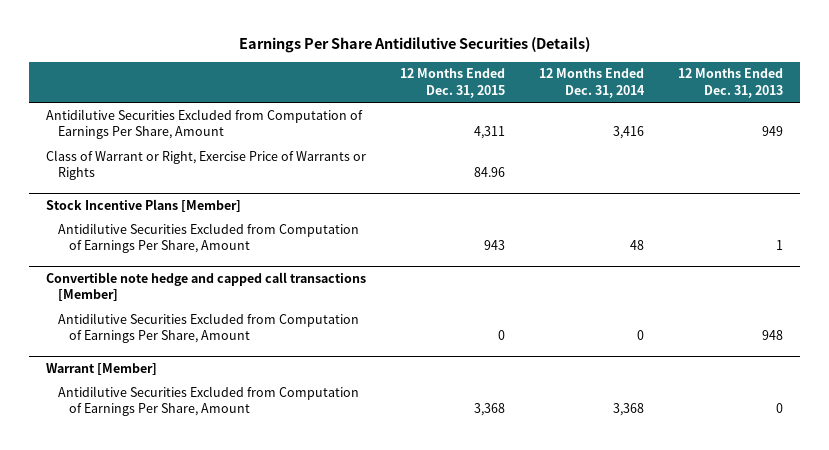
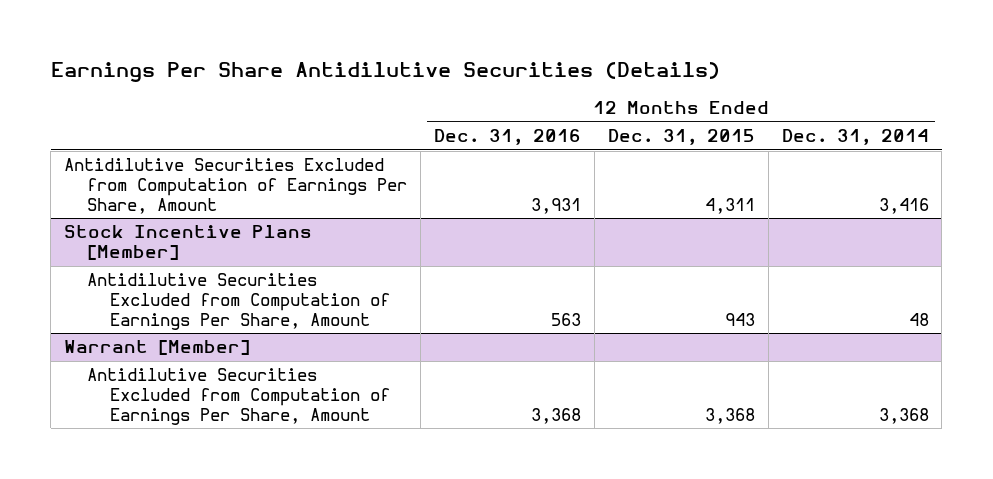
[677,68,783,98] 12 Months Ended Dec. 31, 2013 -> none
none -> [433,129,581,146] Dec. 31, 2016
[46,149,367,181] Class of Warrant or Right, Exercise Price of Warrants or Rights -> none
[46,271,367,302] Convertible note hedge and capped call transactions [Member] -> none
[57,312,359,344] Antidilutive Securities Excluded from Computation of Earnings Per Share, Amount -> none

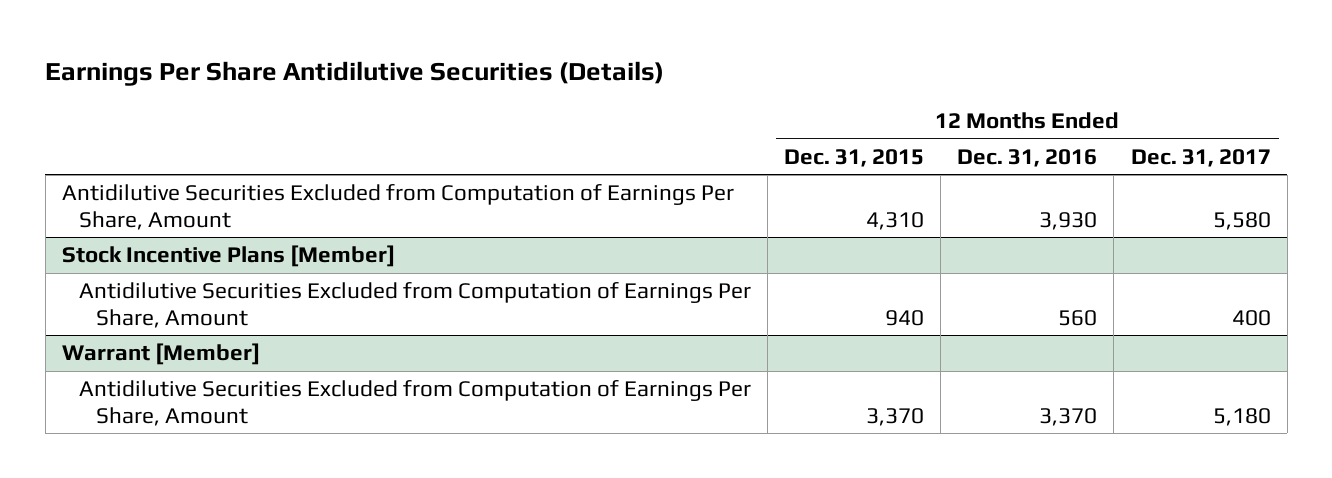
[781,129,929,146] Dec. 31, 2014 -> none
none -> [1130,148,1271,167] Dec. 31, 2017
[530,197,581,214] 3,931 -> [1039,211,1098,230] 3,930
[704,197,755,214] 4,311 -> [865,211,924,230] 4,310
[550,312,581,326] 563 -> [1058,309,1098,326] 560
[724,312,755,326] 943 -> [884,309,924,326] 940
[530,407,581,424] 3,368 -> [1039,407,1098,426] 3,370
[704,407,755,424] 3,368 -> [865,407,924,426] 3,370

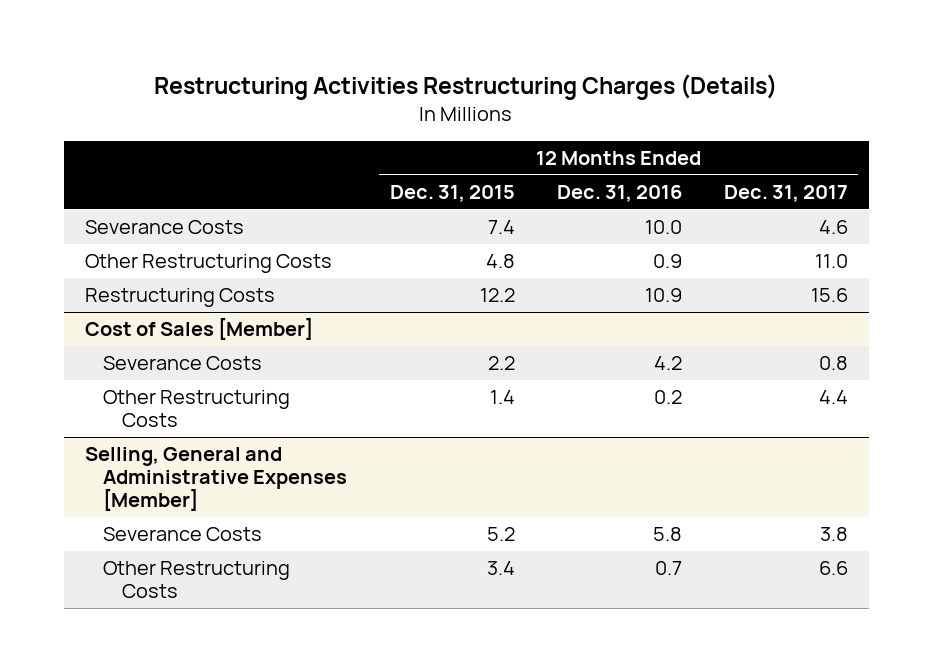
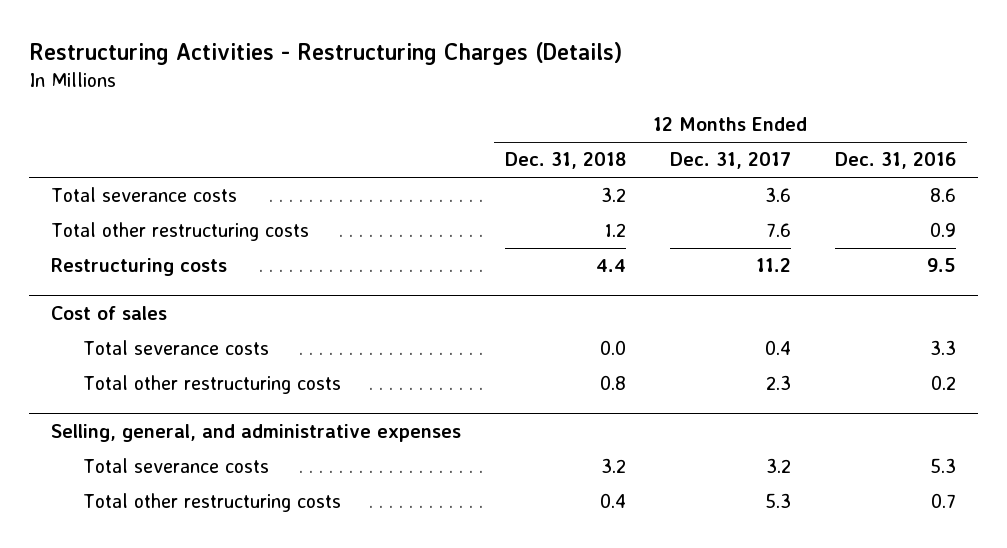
[154,74,778,101] Restructuring Activities Restructuring Charges (Details) -> [29,41,623,65] Restructuring Activities - Restructuring Charges (Details)
[389,185,515,203] Dec. 31, 2015 -> none
none -> [504,152,626,170] Dec. 31, 2018
[84,220,244,235] Severance Costs -> [51,187,238,203] Total severance costs
[644,220,682,235] 10.0 -> [929,188,956,203] 8.6
[818,220,848,235] 4.6 -> [764,187,791,203] 3.6
[84,254,332,274] Other Restructuring Costs -> [51,222,310,242] Total other restructuring costs
[814,254,848,269] 11.0 -> [765,223,791,238] 7.6
[84,288,275,308] Restructuring Costs -> [51,258,228,277] Restructuring costs
[644,288,682,303] 10.9 -> [926,258,956,273] 9.5
[810,288,848,303] 15.6 -> [755,258,791,273] 11.2
[84,318,313,341] Cost of Sales [Member] -> [51,305,168,320] Cost of sales
[103,356,263,371] Severance Costs -> [82,340,269,356] Total severance costs
[653,356,682,371] 4.2 -> [929,340,956,356] 3.3
[818,356,848,371] 0.8 -> [764,340,791,356] 0.4
[103,390,291,428] Other Restructuring Costs -> [82,375,341,395] Total other restructuring costs
[818,390,848,405] 4.4 -> [765,375,791,391] 2.3
[84,447,348,512] Selling, General and Administrative Expenses [Member] -> [51,423,462,442] Selling, general, and administrative expenses
[103,527,263,542] Severance Costs -> [82,458,269,474] Total severance costs
[652,527,682,542] 5.8 -> [929,458,956,474] 5.3
[819,527,848,542] 3.8 -> [765,458,791,474] 3.2
[103,561,291,599] Other Restructuring Costs -> [82,493,341,513] Total other restructuring costs
[818,561,848,576] 6.6 -> [764,493,791,509] 5.3

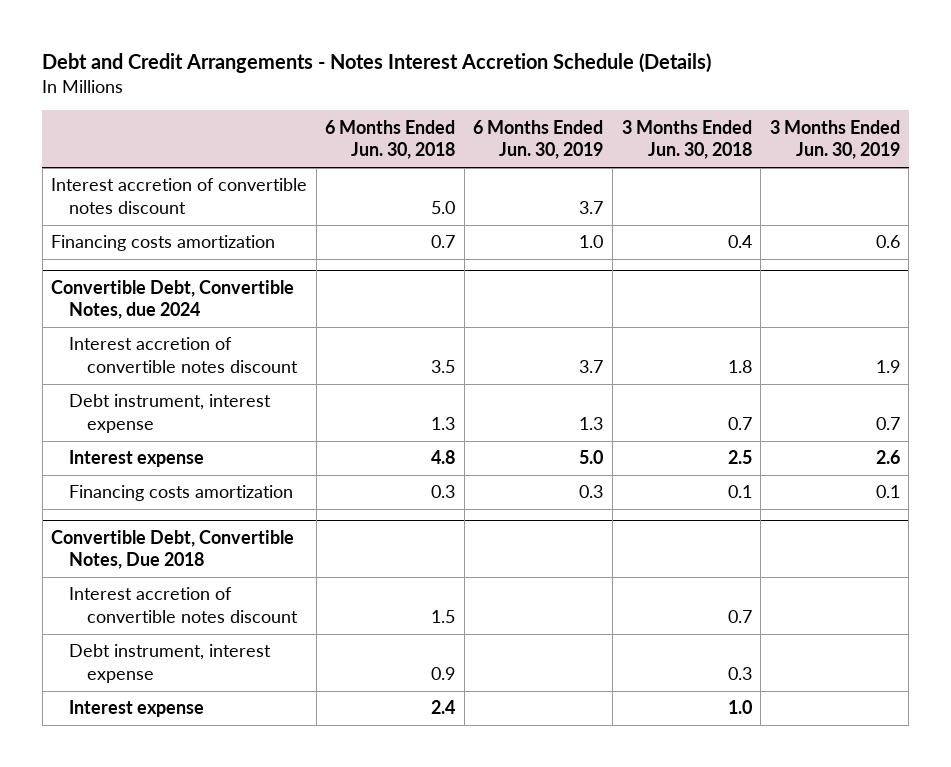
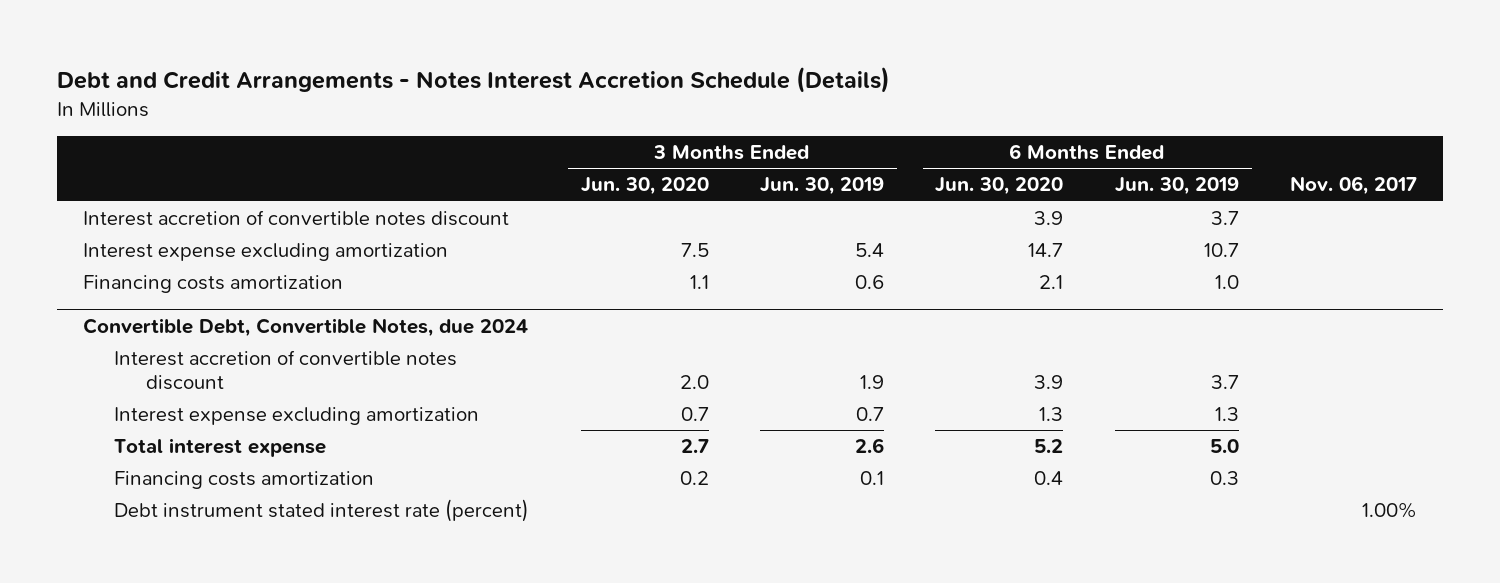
[325,119,456,160] 6 Months Ended Jun. 30, 2018 -> none
[621,119,752,160] 3 Months Ended Jun. 30, 2018 -> none
none -> [580,177,709,196] Jun. 30, 2020
none -> [935,177,1064,196] Jun. 30, 2020
none -> [1290,176,1418,196] Nov. 06, 2017
none -> [82,243,448,262] Interest expense excluding amortization
[69,394,272,433] Debt instrument, interest expense -> [114,407,480,426] Interest expense excluding amortization
[69,450,205,468] Interest expense -> [114,438,327,458] Total interest expense
[51,529,295,570] Convertible Debt, Convertible Notes, Due 2018 -> none
[69,587,298,623] Interest accretion of convertible notes discount -> none
[69,644,272,683] Debt instrument, interest expense -> none
[69,700,205,718] Interest expense -> none
none -> [114,499,530,523] Debt instrument stated interest rate (percent)

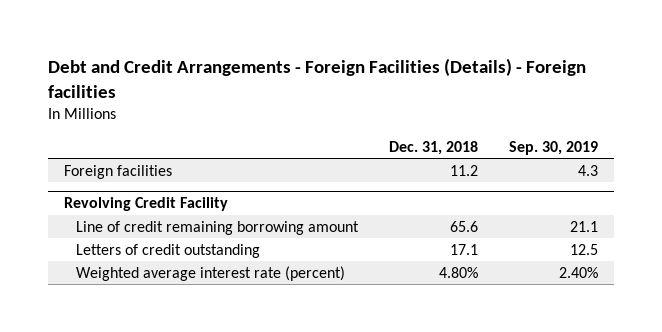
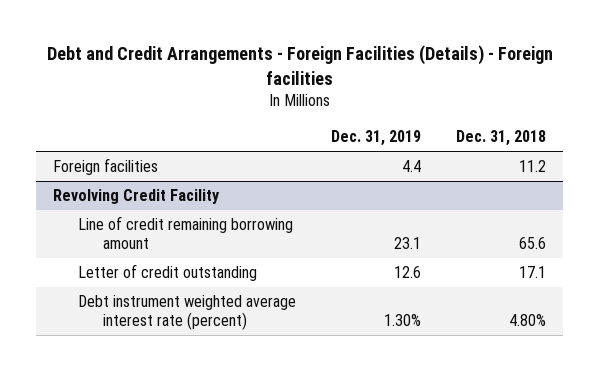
[509,140,599,155] Sep. 30, 2019 -> none
none -> [330,130,421,147] Dec. 31, 2019
[75,243,260,258] Letters of credit outstanding -> [78,264,258,282] Letter of credit outstanding
[75,265,345,281] Weighted average interest rate (percent) -> [78,295,297,330] Debt instrument weighted average interest rate (percent)

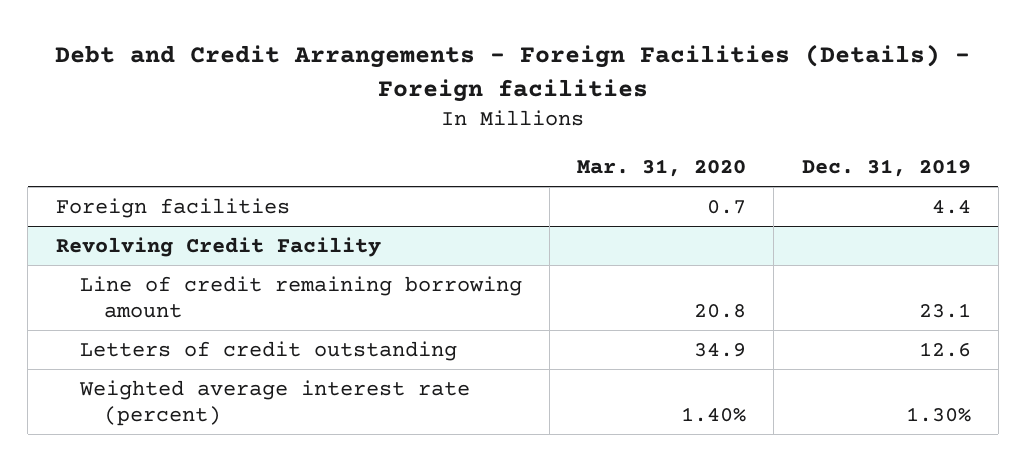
[455,130,546,147] Dec. 31, 2018 -> none
none -> [577,159,747,178] Mar. 31, 2020
[78,264,258,282] Letter of credit outstanding -> [79,340,457,361] Letters of credit outstanding
[78,295,297,330] Debt instrument weighted average interest rate (percent) -> [78,379,470,427] Weighted average interest rate (percent)

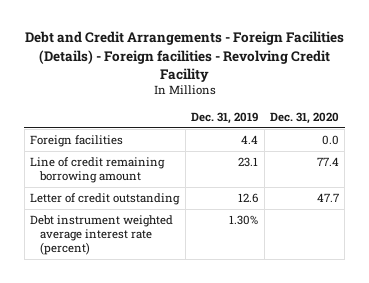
[55,43,971,102] Debt and Credit Arrangements - Foreign Facilities (Details) - Foreign facilities -> [24,31,344,82] Debt and Credit Arrangements - Foreign Facilities (Details) - Foreign facilities - Revolving Credit Facility
[577,159,747,178] Mar. 31, 2020 -> none
none -> [270,112,340,125] Dec. 31, 2020
[55,236,381,257] Revolving Credit Facility -> none
[79,340,457,361] Letters of credit outstanding -> [30,193,181,206] Letter of credit outstanding
[78,379,470,427] Weighted average interest rate (percent) -> [30,215,174,256] Debt instrument weighted average interest rate (percent)

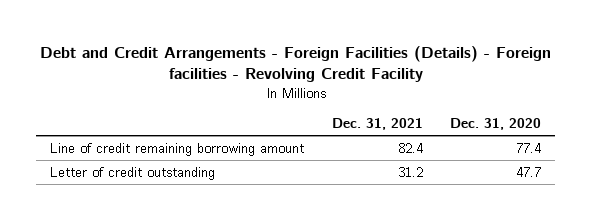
[191,112,259,125] Dec. 31, 2019 -> none
none -> [331,118,423,131] Dec. 31, 2021
[30,135,124,148] Foreign facilities -> none
[30,215,174,256] Debt instrument weighted average interest rate (percent) -> none

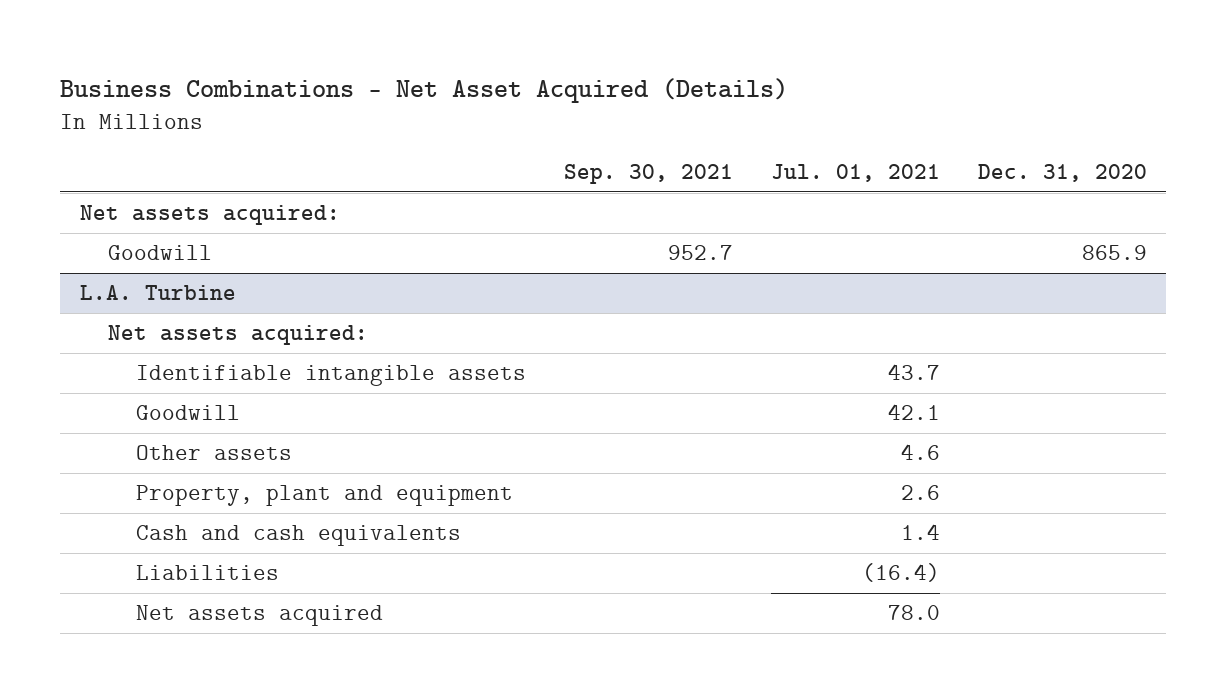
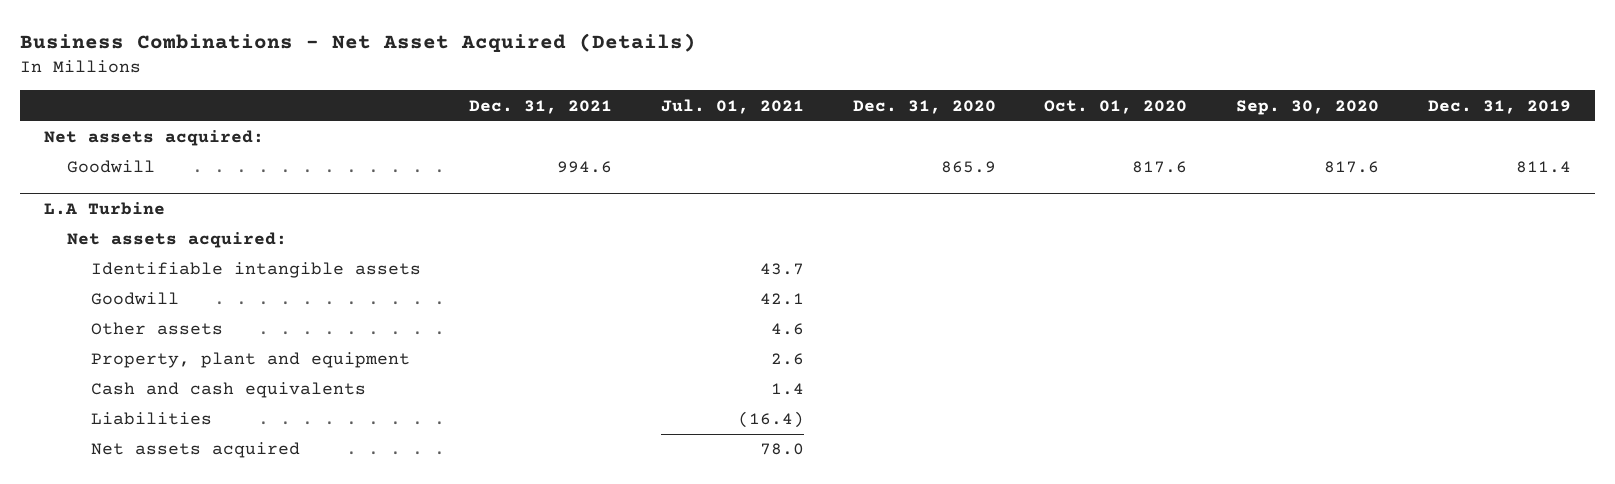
[563,164,733,185] Sep. 30, 2021 -> none
none -> [469,99,613,114] Dec. 31, 2021
none -> [1044,99,1188,114] Oct. 01, 2020
none -> [1236,99,1380,115] Sep. 30, 2020
none -> [1427,99,1571,114] Dec. 31, 2019
[79,285,236,301] L.A. Turbine -> [44,202,166,216] L.A Turbine

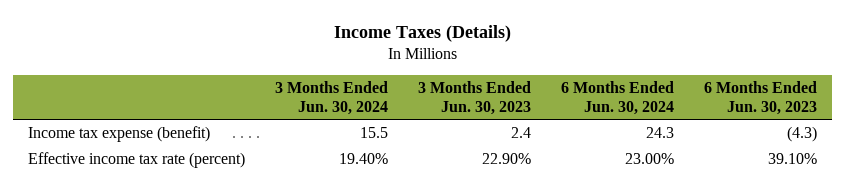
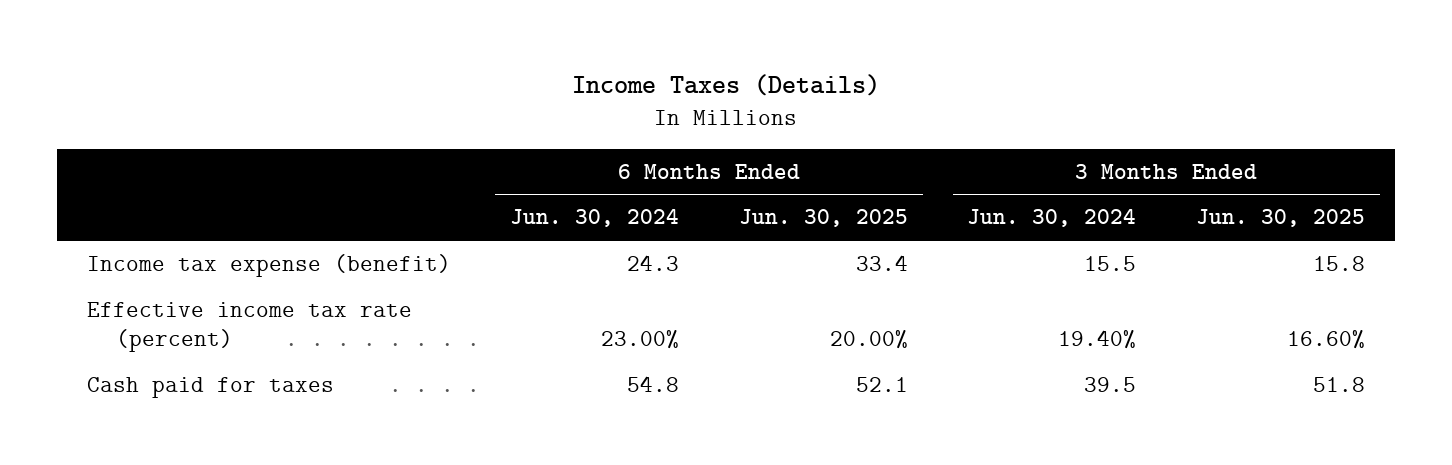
[418,81,532,115] 3 Months Ended Jun. 30, 2023 -> none
[703,81,817,115] 6 Months Ended Jun. 30, 2023 -> none
none -> [738,209,908,228] Jun. 30, 2025
none -> [1195,209,1365,228] Jun. 30, 2025
none -> [86,377,334,399] Cash paid for taxes

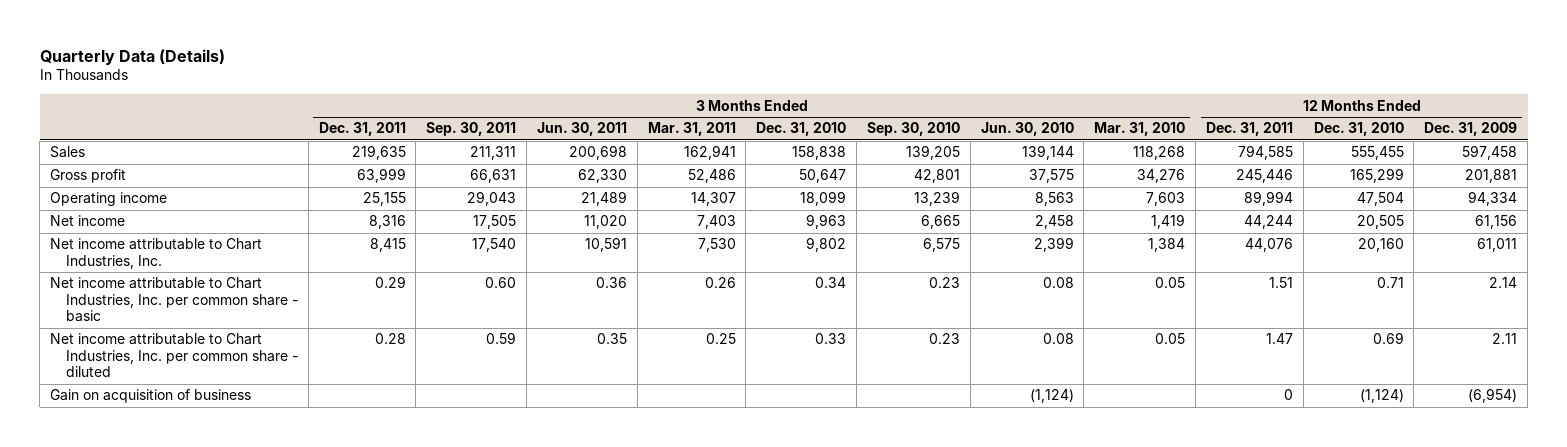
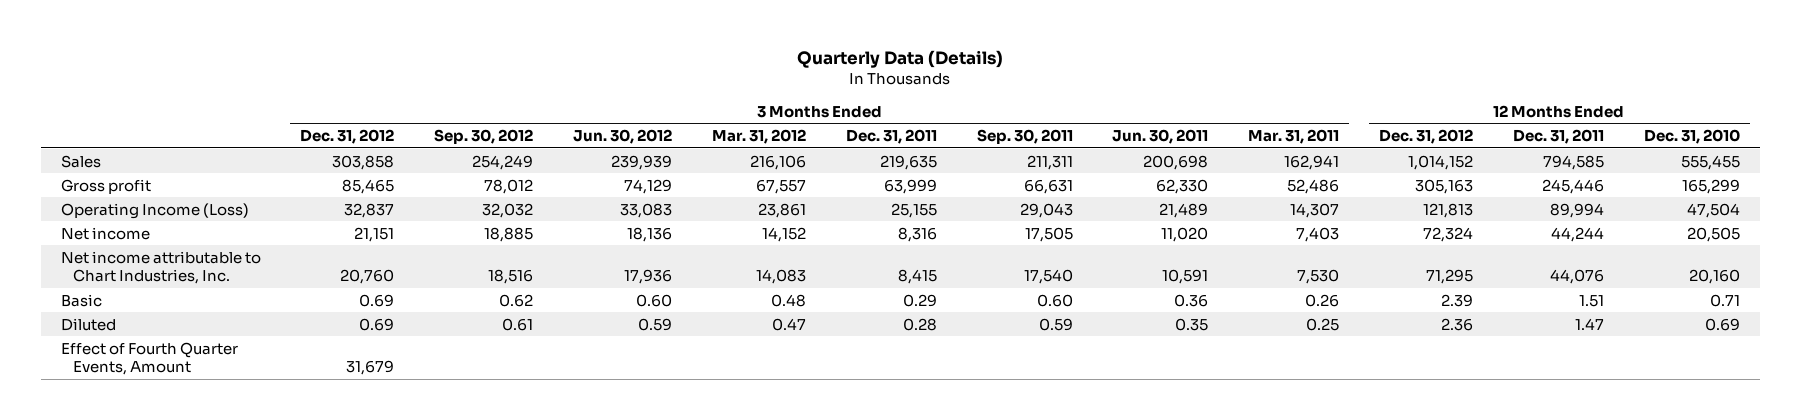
[756,122,847,137] Dec. 31, 2010 -> none
[866,122,960,137] Sep. 30, 2010 -> none
[980,122,1074,137] Jun. 30, 2010 -> none
[1094,122,1186,137] Mar. 31, 2010 -> none
[1424,122,1518,137] Dec. 31, 2009 -> none
none -> [300,128,395,144] Dec. 31, 2012
none -> [434,128,534,144] Sep. 30, 2012
none -> [573,128,673,144] Jun. 30, 2012
none -> [711,128,806,144] Mar. 31, 2012
none -> [1379,128,1474,144] Dec. 31, 2012
[50,192,168,207] Operating income -> [60,202,249,219] Operating Income (Loss)
[50,389,252,404] Gain on acquisition of business -> none
[50,277,298,323] Net income attributable to Chart Industries, Inc. per common share - basic -> [60,293,102,307] Basic
[50,333,298,378] Net income attributable to Chart Industries, Inc. per common share - diluted -> [60,317,116,331] Diluted
none -> [60,341,238,376] Effect of Fourth Quarter Events, Amount

